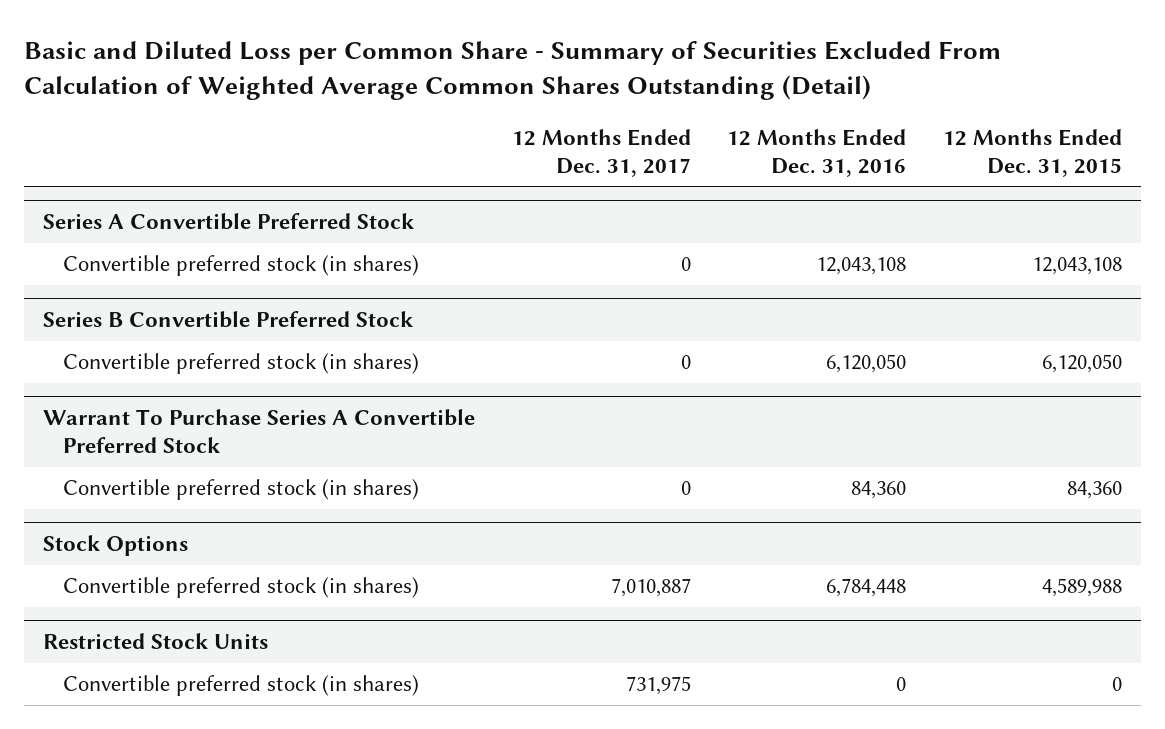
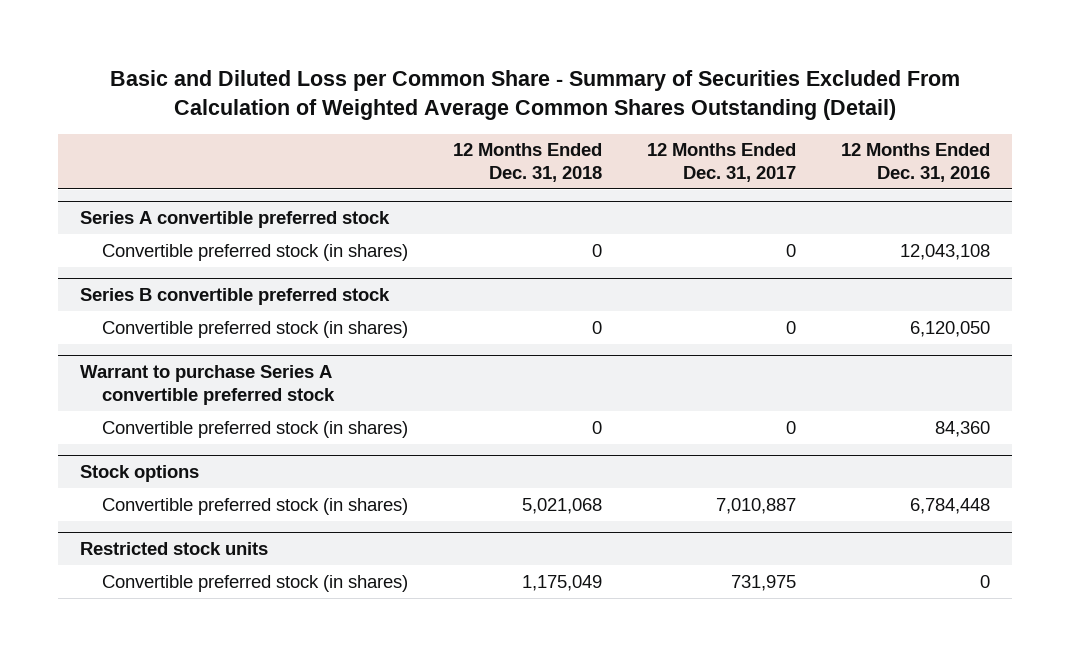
[943,128,1123,177] 12 Months Ended Dec. 31, 2015 -> none
none -> [452,143,602,182] 12 Months Ended Dec. 31, 2018
[42,213,414,231] Series A Convertible Preferred Stock -> [79,211,390,229] Series A convertible preferred stock
[42,311,413,329] Series B Convertible Preferred Stock -> [79,288,390,306] Series B convertible preferred stock
[42,409,475,454] Warrant To Purchase Series A Convertible Preferred Stock -> [79,365,336,405] Warrant to purchase Series A convertible preferred stock
[42,535,188,557] Stock Options -> [79,465,199,483] Stock options
[42,633,268,650] Restricted Stock Units -> [79,542,268,556] Restricted stock units

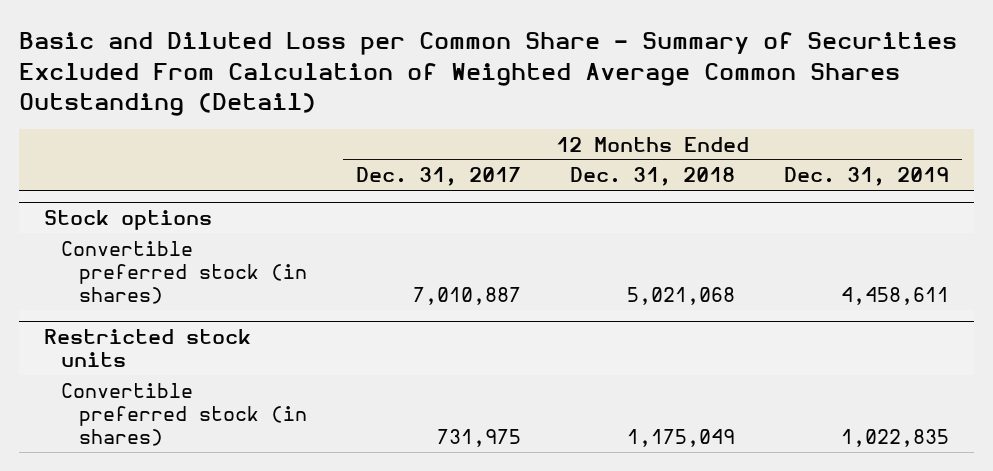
[840,143,990,182] 12 Months Ended Dec. 31, 2016 -> none
none -> [784,167,950,187] Dec. 31, 2019
[79,211,390,229] Series A convertible preferred stock -> none
[102,243,409,261] Convertible preferred stock (in shares) -> none
[79,288,390,306] Series B convertible preferred stock -> none
[102,320,409,338] Convertible preferred stock (in shares) -> none
[79,365,336,405] Warrant to purchase Series A convertible preferred stock -> none
[102,420,409,438] Convertible preferred stock (in shares) -> none

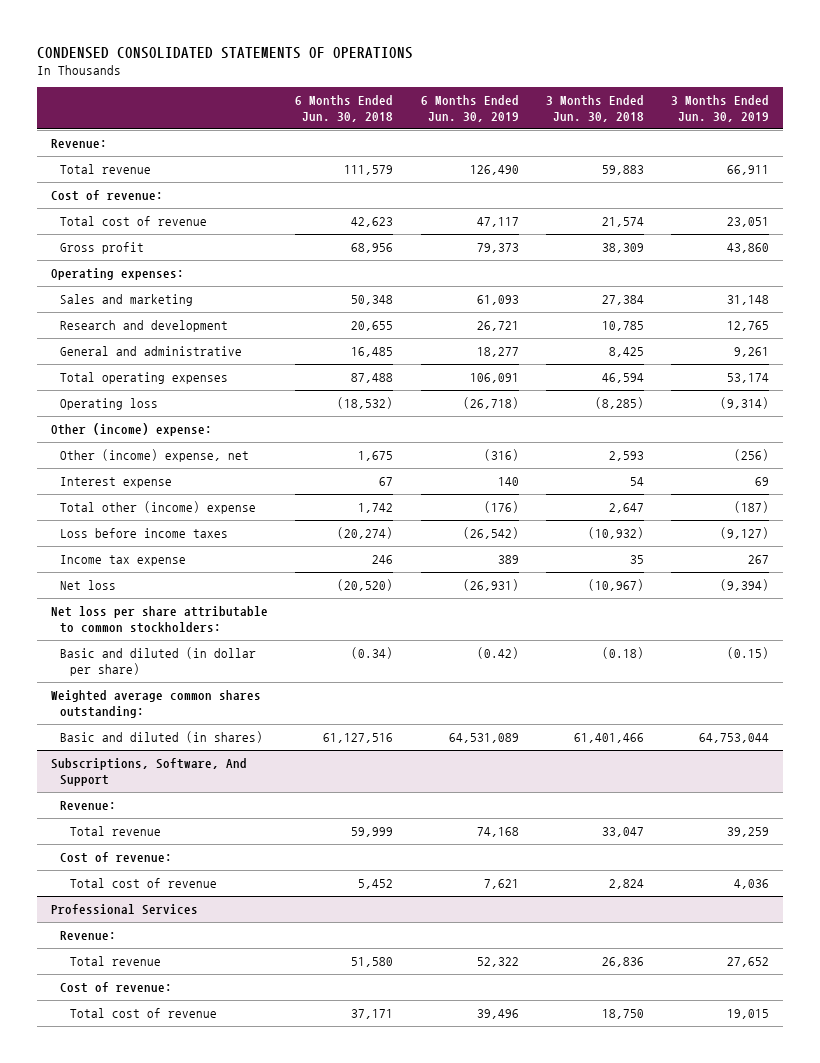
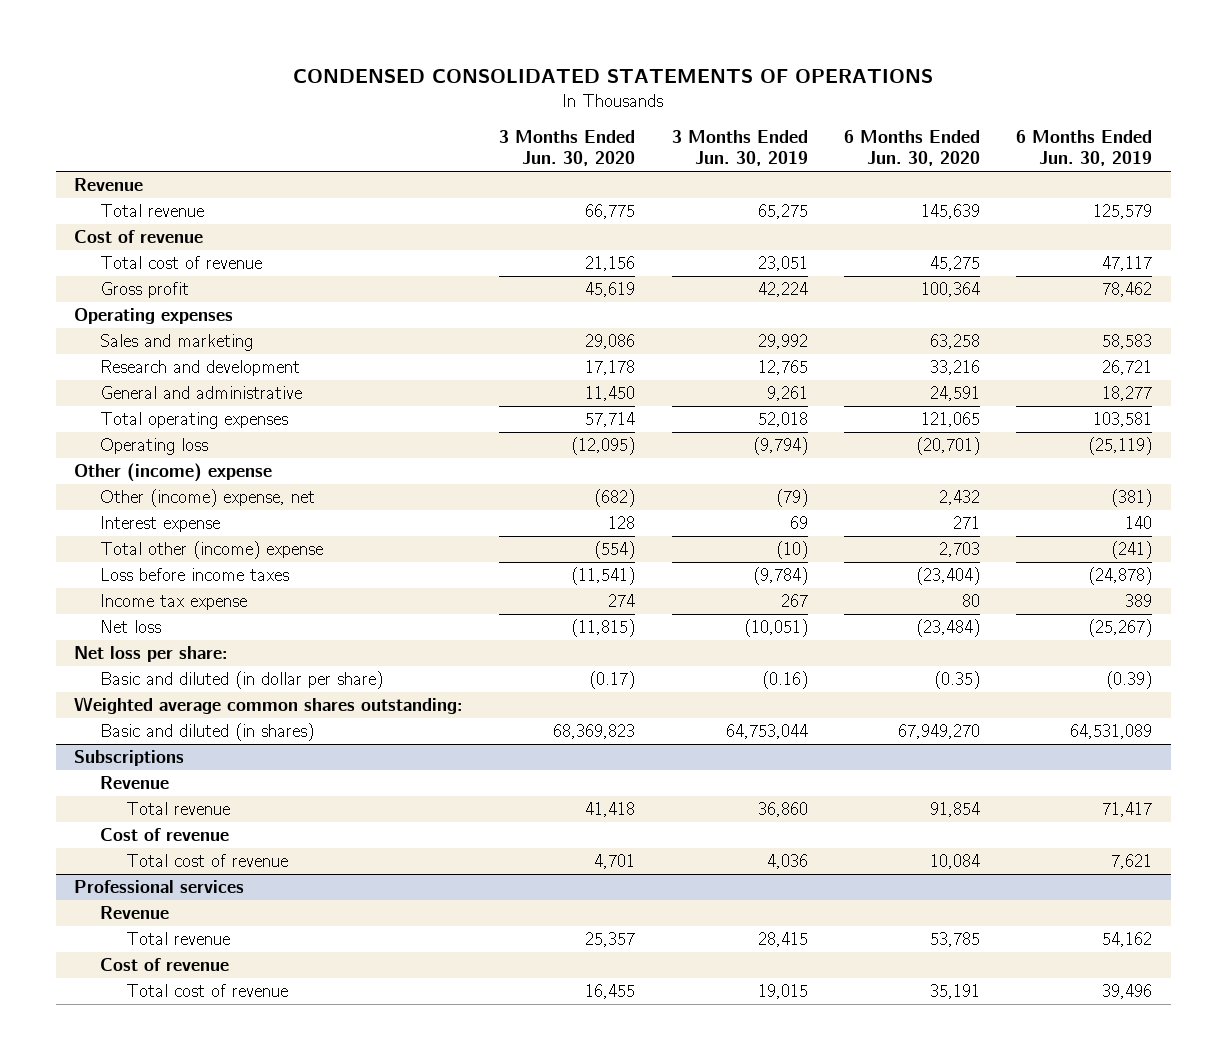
[295,95,394,122] 6 Months Ended Jun. 30, 2018 -> none
[546,95,645,122] 3 Months Ended Jun. 30, 2018 -> none
none -> [499,130,636,167] 3 Months Ended Jun. 30, 2020
none -> [844,130,981,167] 6 Months Ended Jun. 30, 2020
[51,138,108,148] Revenue: -> [74,177,144,191] Revenue
[469,164,519,175] 126,490 -> [1093,203,1153,219] 125,579
[727,164,770,175] 66,911 -> [757,203,808,219] 65,275
[51,189,164,201] Cost of revenue: -> [74,229,204,243] Cost of revenue
[476,242,519,253] 79,373 -> [1102,281,1153,297] 78,462
[727,242,770,253] 43,860 -> [757,281,808,297] 42,224
[51,267,185,280] Operating expenses: -> [74,307,234,324] Operating expenses
[476,294,519,305] 61,093 -> [1102,333,1153,349] 58,583
[727,294,770,305] 31,148 -> [757,333,808,349] 29,992
[469,372,519,383] 106,091 -> [1093,411,1153,427] 103,581
[727,372,770,383] 53,174 -> [757,411,808,427] 52,018
[462,396,519,409] (26,718) -> [1088,436,1153,455] (25,119)
[720,396,770,409] (9,314) -> [752,436,808,455] (9,794)
[51,422,213,436] Other (income) expense: -> [74,462,273,482] Other (income) expense
[483,448,519,461] (316) -> [1111,488,1153,507] (381)
[734,448,770,461] (256) -> [775,488,808,507] (79)
[483,500,519,513] (176) -> [1111,540,1153,559] (241)
[734,500,770,513] (187) -> [775,540,808,559] (10)
[462,526,519,539] (26,542) -> [1088,566,1153,585] (24,878)
[720,526,770,539] (9,127) -> [752,566,808,585] (9,784)
[462,578,519,591] (26,931) -> [1088,618,1153,637] (25,267)
[720,578,770,591] (9,394) -> [743,618,808,637] (10,051)
[51,605,269,633] Net loss per share attributable to common stockholders: -> [74,645,229,662] Net loss per share:
[476,646,519,659] (0.42) -> [1106,670,1153,689] (0.39)
[727,646,770,659] (0.15) -> [761,670,808,689] (0.16)
[51,757,248,786] Subscriptions, Software, And Support -> [74,749,185,766] Subscriptions
[60,800,117,810] Revenue: -> [99,775,169,789] Revenue
[476,826,519,837] 74,168 -> [1102,801,1153,817] 71,417
[727,826,770,837] 39,259 -> [757,801,808,817] 36,860
[60,851,173,863] Cost of revenue: -> [99,827,229,841] Cost of revenue
[51,903,199,915] Professional Services -> [74,879,245,893] Professional services
[60,930,117,940] Revenue: -> [99,905,169,919] Revenue
[476,956,519,967] 52,322 -> [1102,931,1153,947] 54,162
[727,956,770,967] 27,652 -> [757,931,808,947] 28,415
[60,981,173,993] Cost of revenue: -> [99,957,229,971] Cost of revenue

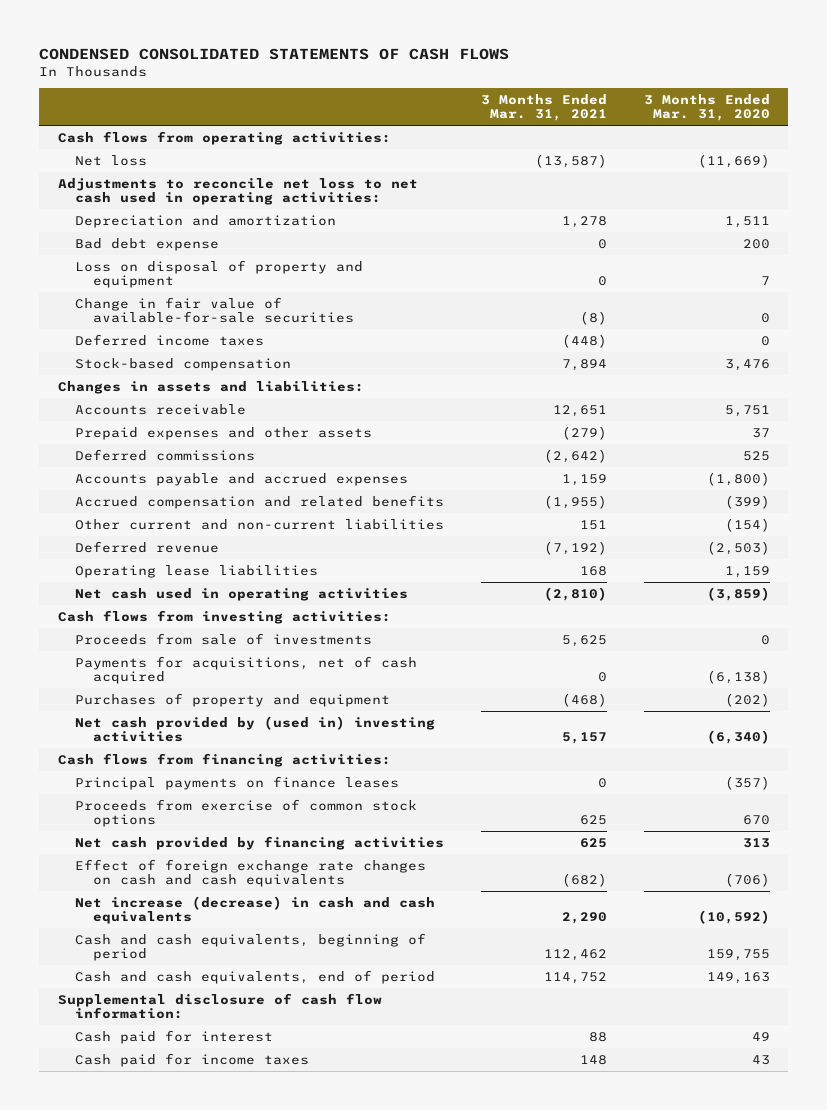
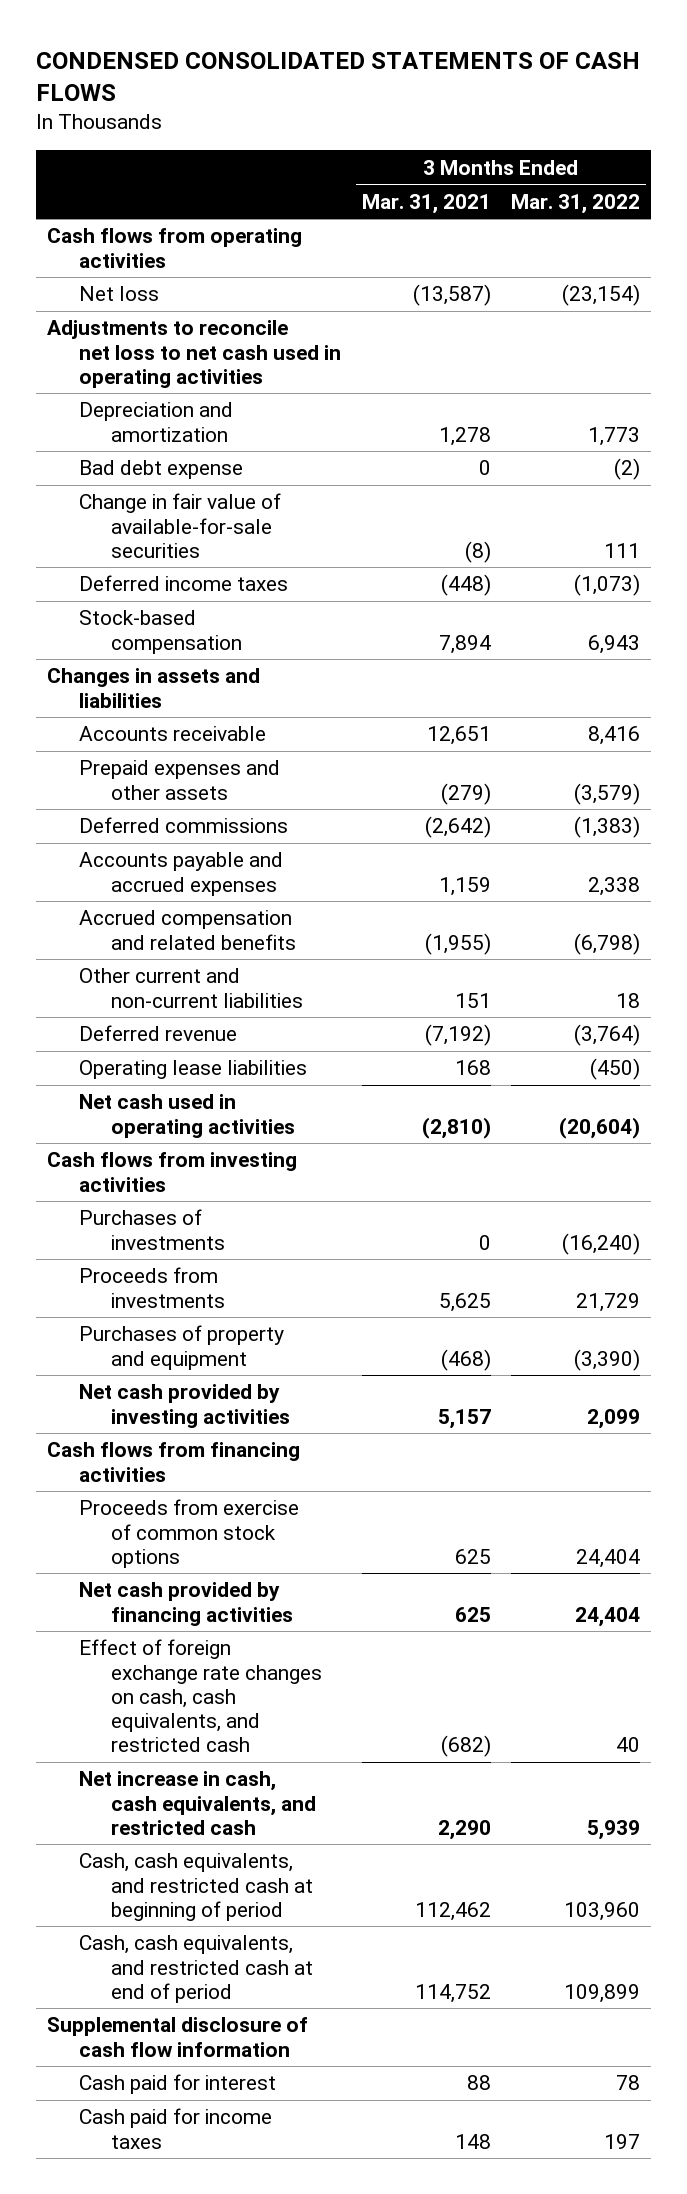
[643,93,770,122] 3 Months Ended Mar. 31, 2020 -> none
none -> [511,193,641,214] Mar. 31, 2022
[57,130,391,145] Cash flows from operating activities: -> [46,228,302,268] Cash flows from operating activities
[57,177,418,206] Adjustments to reconcile net loss to net cash used in operating activities: -> [46,320,341,388] Adjustments to reconcile net loss to net cash used in operating activities
[75,259,364,289] Loss on disposal of property and equipment -> none
[57,380,364,394] Changes in assets and liabilities: -> [46,668,260,708] Changes in assets and liabilities
[75,655,418,685] Payments for acquisitions, net of cash acquired -> none
[57,609,391,624] Cash flows from investing activities: -> [46,1152,297,1192] Cash flows from investing activities
none -> [78,1209,225,1250] Purchases of investments
[75,632,373,645] Proceeds from sale of investments -> [78,1267,225,1308] Proceeds from investments
[75,775,400,790] Principal payments on finance leases -> none
[75,715,436,743] Net cash provided by (used in) investing activities -> [78,1384,290,1428] Net cash provided by investing activities
[57,752,391,767] Cash flows from financing activities: -> [46,1442,300,1482] Cash flows from financing activities
[75,858,427,888] Effect of foreign exchange rate changes on cash and cash equivalents -> [78,1639,322,1753] Effect of foreign exchange rate changes on cash, cash equivalents, and restricted cash
[75,895,436,925] Net increase (decrease) in cash and cash equivalents -> [78,1771,316,1835] Net increase in cash, cash equivalents, and restricted cash
[75,932,427,962] Cash and cash equivalents, beginning of period -> [78,1853,313,1921] Cash, cash equivalents, and restricted cash at beginning of period
[75,969,436,984] Cash and cash equivalents, end of period -> [78,1935,313,2003] Cash, cash equivalents, and restricted cash at end of period
[57,992,382,1020] Supplemental disclosure of cash flow information: -> [46,2017,308,2057] Supplemental disclosure of cash flow information

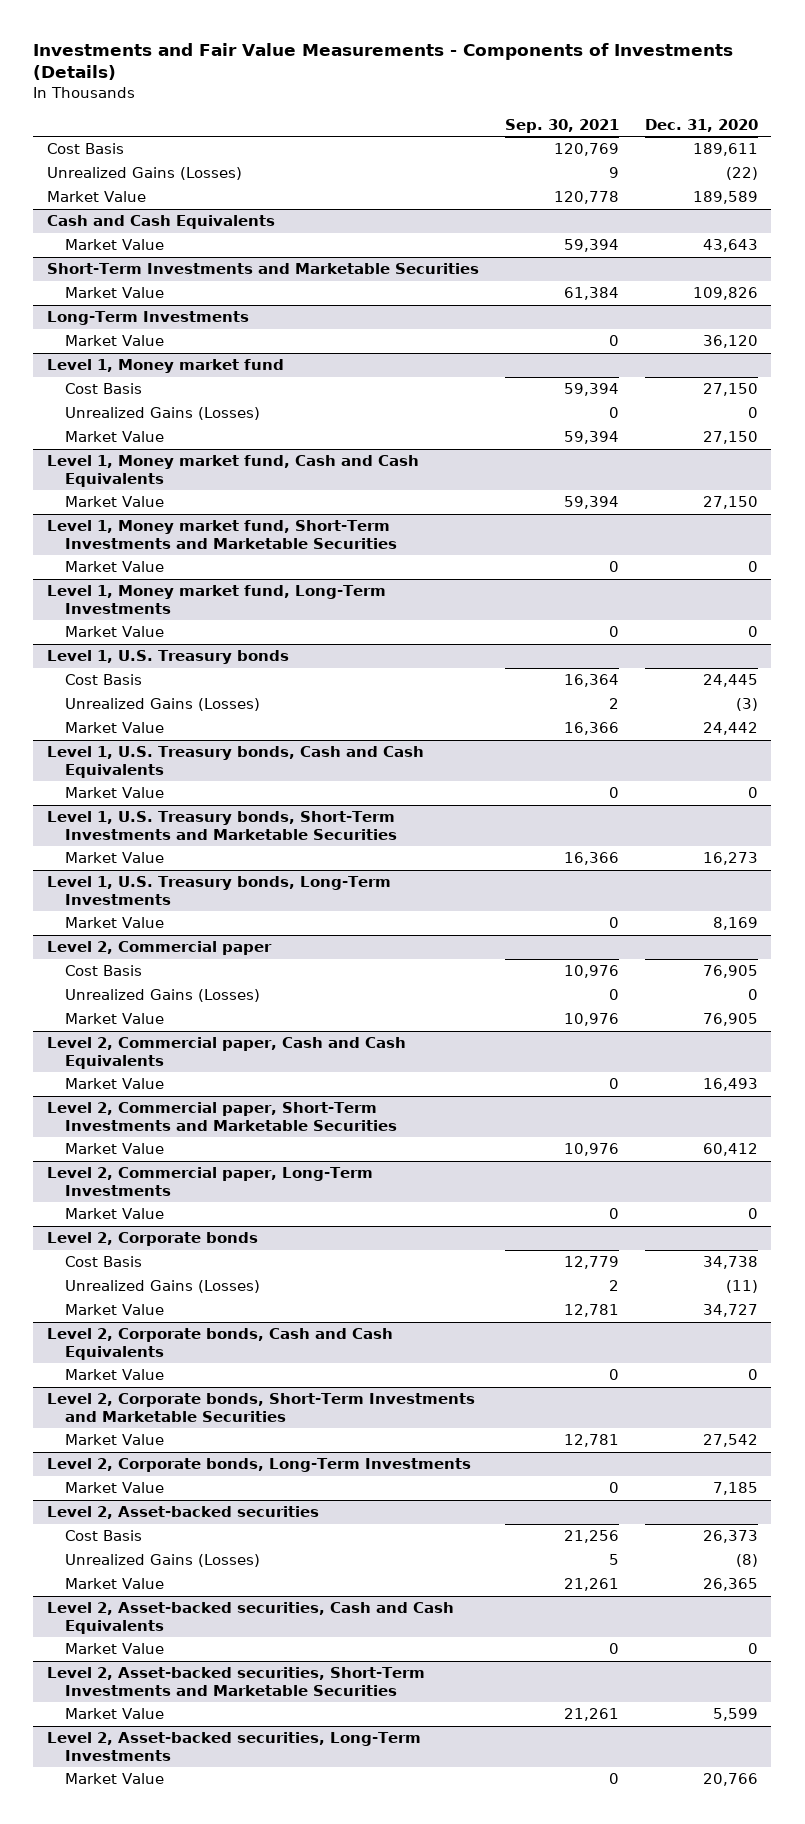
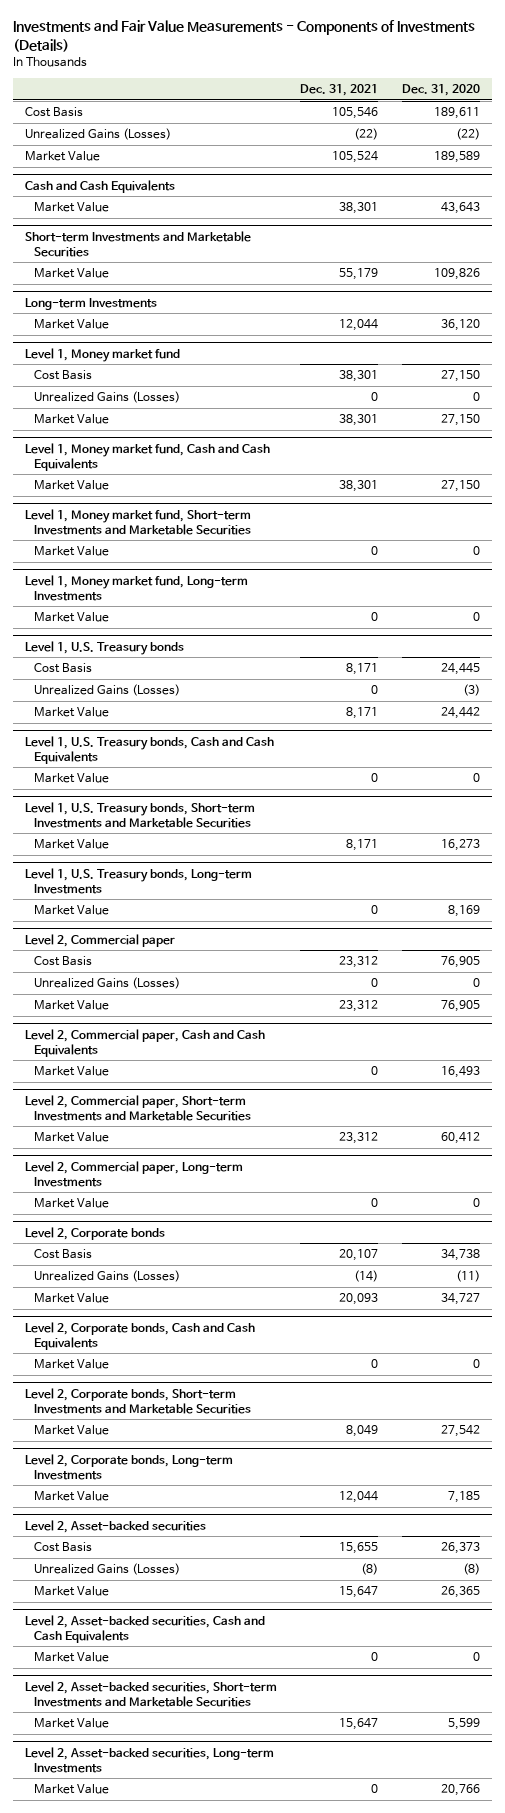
[504,118,619,133] Sep. 30, 2021 -> none
none -> [300,84,379,97] Dec. 31, 2021
[46,263,479,275] Short-Term Investments and Marketable Securities -> [24,230,251,257] Short-term Investments and Marketable Securities
[46,311,249,326] Long-Term Investments -> [24,297,157,310] Long-term Investments
[46,520,398,549] Level 1, Money market fund, Short-Term Investments and Marketable Securities -> [24,508,251,535] Level 1, Money market fund, Short-term Investments and Marketable Securities
[46,585,386,614] Level 1, Money market fund, Long-Term Investments -> [24,574,248,601] Level 1, Money market fund, Long-term Investments
[46,811,398,840] Level 1, U.S. Treasury bonds, Short-Term Investments and Marketable Securities -> [24,801,255,828] Level 1, U.S. Treasury bonds, Short-term Investments and Marketable Securities
[46,876,391,905] Level 1, U.S. Treasury bonds, Long-Term Investments -> [24,867,252,894] Level 1, U.S. Treasury bonds, Long-term Investments
[46,1102,398,1131] Level 2, Commercial paper, Short-Term Investments and Marketable Securities -> [24,1094,251,1121] Level 2, Commercial paper, Short-term Investments and Marketable Securities
[46,1167,373,1196] Level 2, Commercial paper, Long-Term Investments -> [24,1160,243,1187] Level 2, Commercial paper, Long-term Investments
[46,1393,475,1422] Level 2, Corporate bonds, Short-Term Investments and Marketable Securities -> [24,1387,251,1414] Level 2, Corporate bonds, Short-term Investments and Marketable Securities
[46,1458,471,1473] Level 2, Corporate bonds, Long-Term Investments -> [24,1453,233,1480] Level 2, Corporate bonds, Long-term Investments
[46,1667,425,1696] Level 2, Asset-backed securities, Short-Term Investments and Marketable Securities -> [24,1680,277,1707] Level 2, Asset-backed securities, Short-term Investments and Marketable Securities
[46,1732,421,1761] Level 2, Asset-backed securities, Long-Term Investments -> [24,1746,274,1773] Level 2, Asset-backed securities, Long-term Investments

